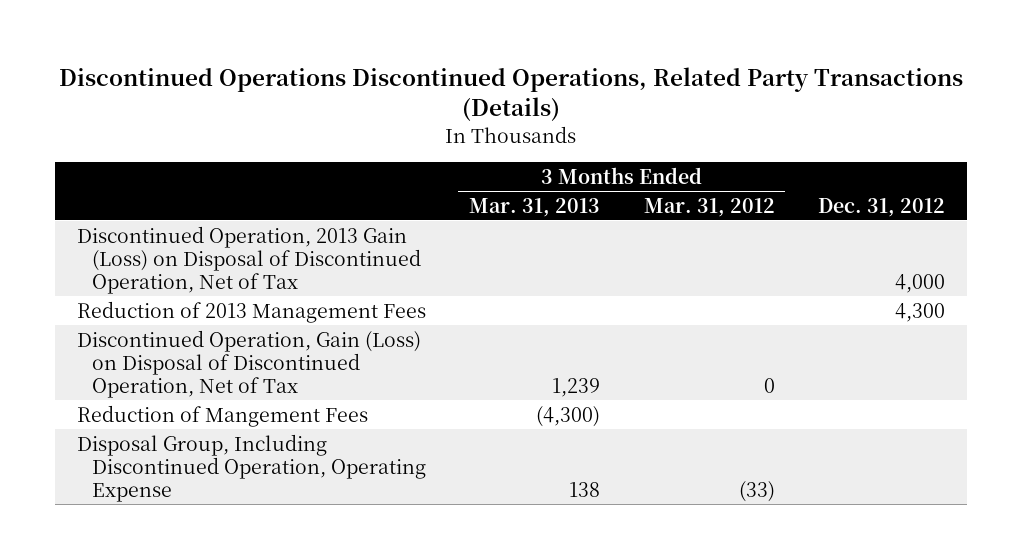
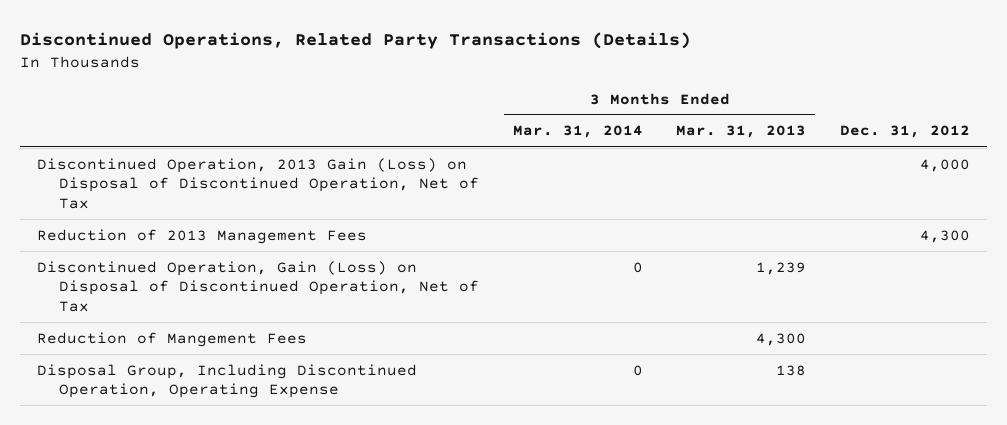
[58,66,963,122] Discontinued Operations Discontinued Operations, Related Party Transactions (Details) -> [20,32,692,50] Discontinued Operations, Related Party Transactions (Details)
[643,197,775,217] Mar. 31, 2012 -> none
none -> [512,125,643,139] Mar. 31, 2014
[536,405,601,427] (4,300) -> [756,332,807,346] 4,300

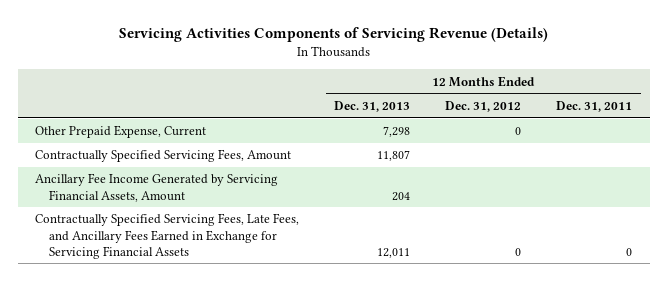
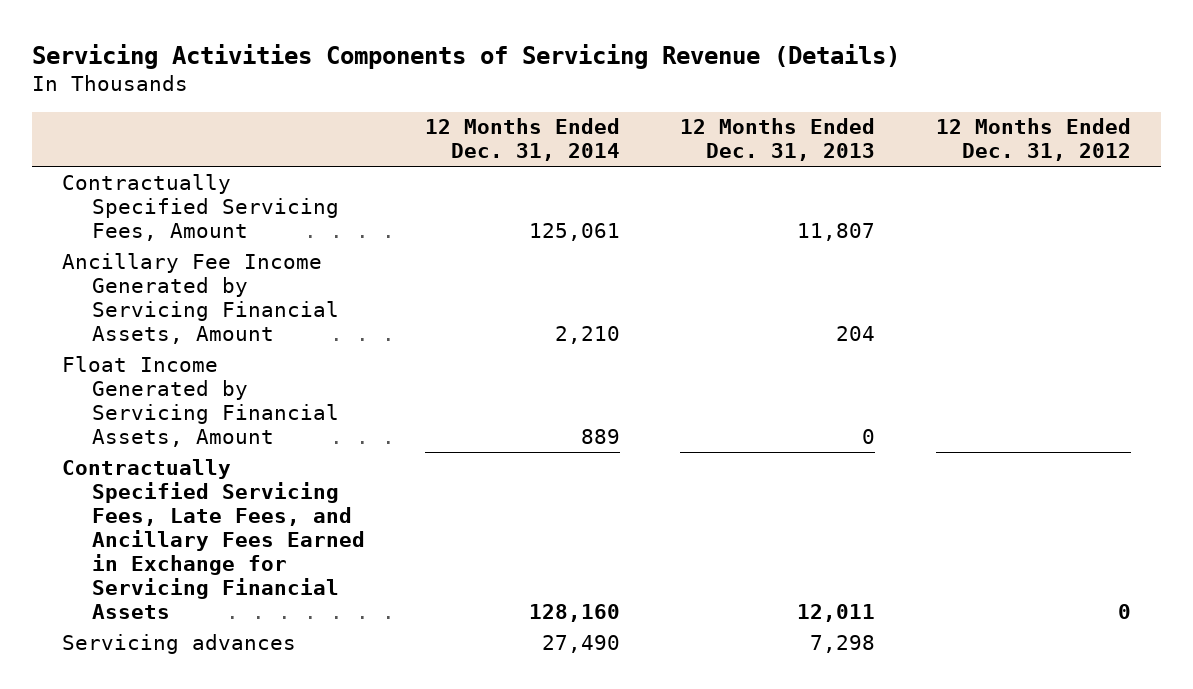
[556,101,633,113] Dec. 31, 2011 -> none
none -> [425,118,621,162] 12 Months Ended Dec. 31, 2014
[35,125,207,139] Other Prepaid Expense, Current -> none
none -> [62,355,339,447] Float Income Generated by Servicing Financial Assets, Amount
none -> [62,633,297,654] Servicing advances

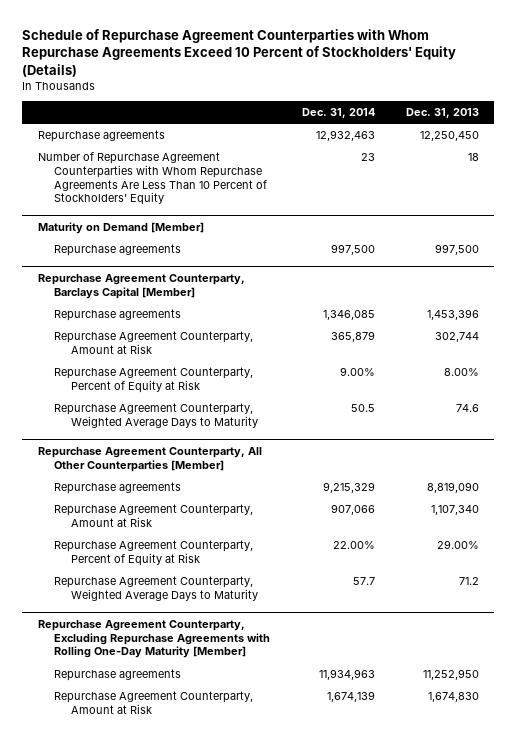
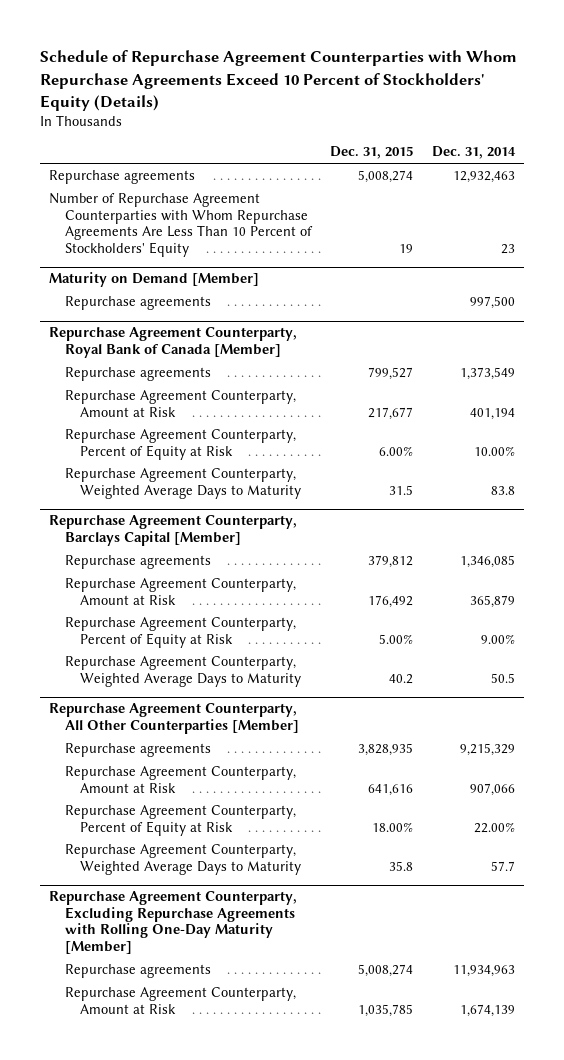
[405,108,479,119] Dec. 31, 2013 -> none
none -> [330,146,414,160] Dec. 31, 2015
none -> [49,327,298,358] Repurchase Agreement Counterparty, Royal Bank of Canada [Member]
none -> [64,367,211,382] Repurchase agreements
none -> [64,390,296,417] Repurchase Agreement Counterparty, Amount at Risk
none -> [64,429,296,460] Repurchase Agreement Counterparty, Percent of Equity at Risk
none -> [64,468,302,499] Repurchase Agreement Counterparty, Weighted Average Days to Maturity

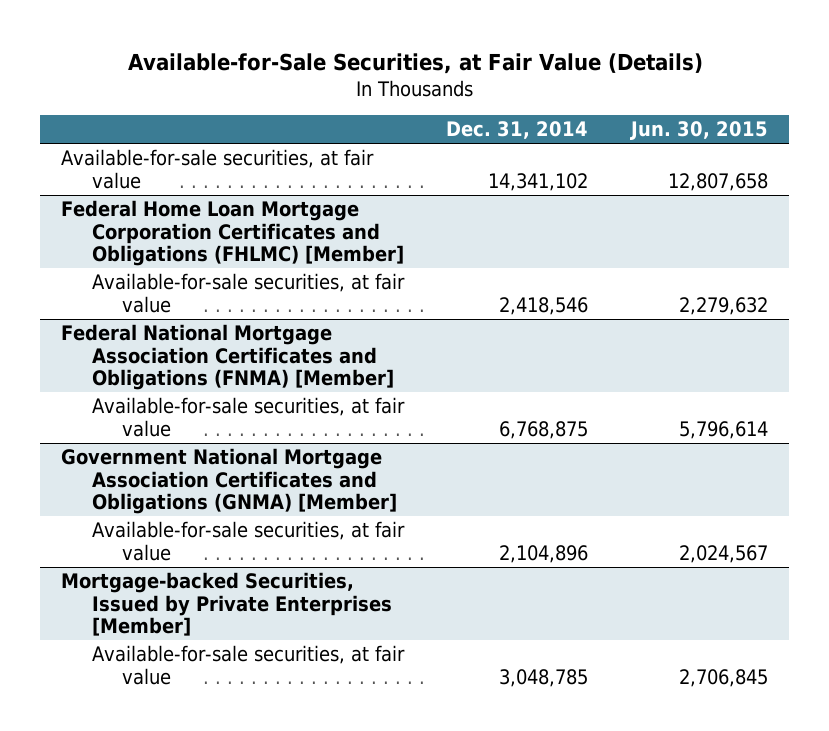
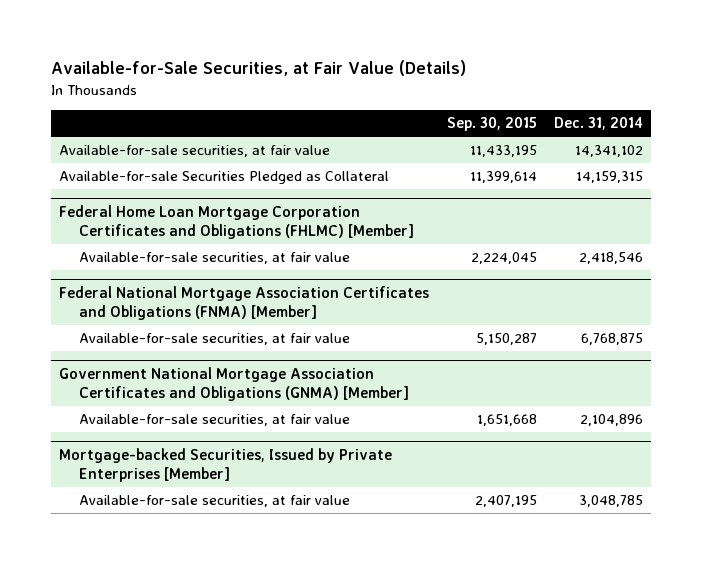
[630,121,769,141] Jun. 30, 2015 -> none
none -> [446,117,537,132] Sep. 30, 2015
none -> [59,171,390,185] Available-for-sale Securities Pledged as Collateral

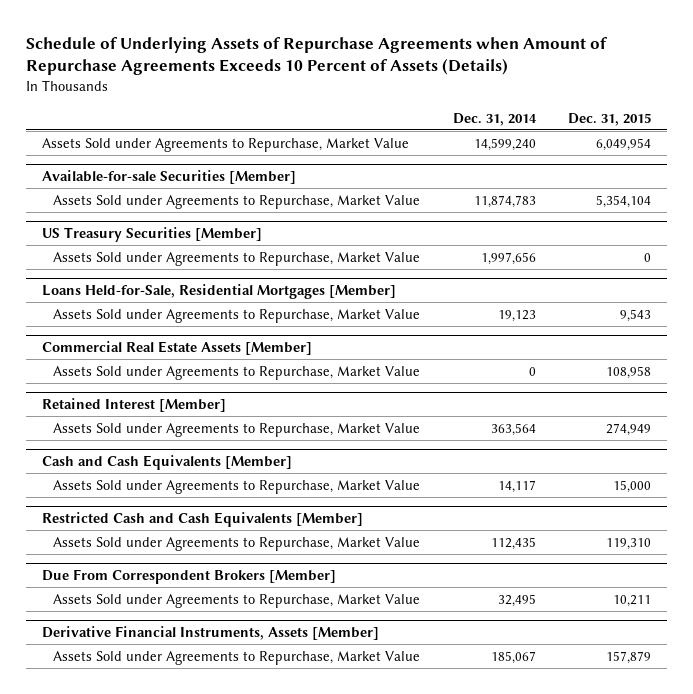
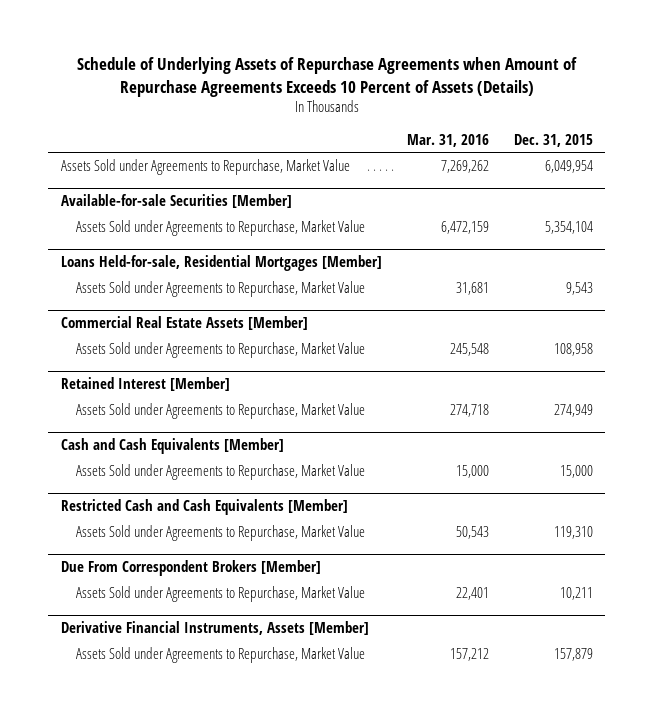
[452,112,537,126] Dec. 31, 2014 -> none
none -> [406,133,489,147] Mar. 31, 2016
[42,227,263,243] US Treasury Securities [Member] -> none
[53,251,421,266] Assets Sold under Agreements to Repurchase, Market Value -> none
[42,284,397,300] Loans Held-for-Sale, Residential Mortgages [Member] -> [60,255,382,272] Loans Held-for-sale, Residential Mortgages [Member]

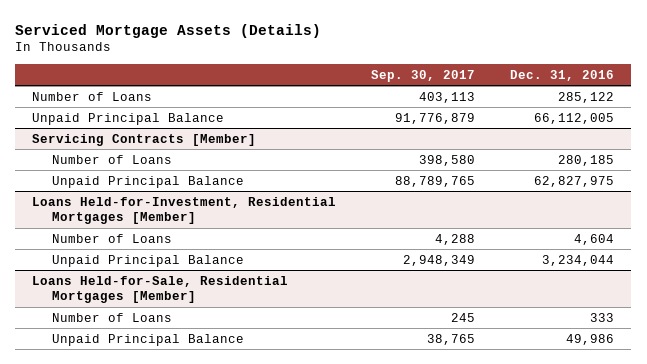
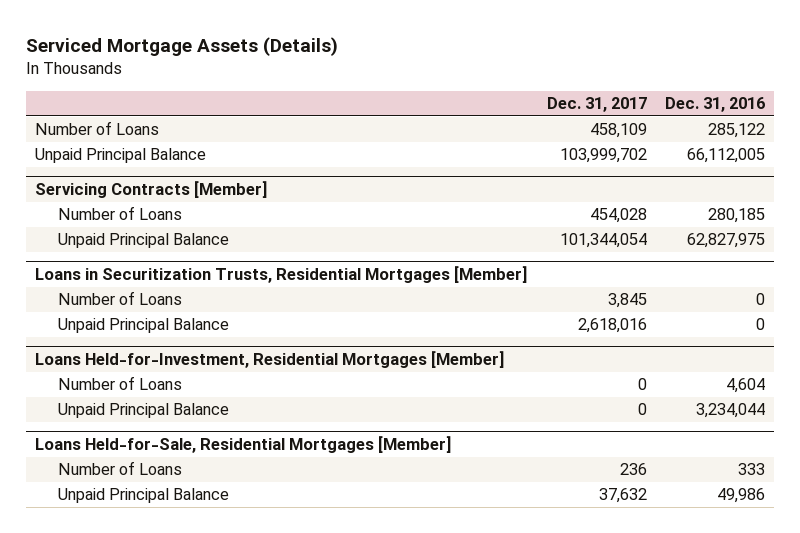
[371,69,476,82] Sep. 30, 2017 -> none
none -> [546,96,647,112] Dec. 31, 2017
none -> [35,266,529,284] Loans in Securitization Trusts, Residential Mortgages [Member]
none -> [57,291,182,306] Number of Loans
none -> [57,318,229,334] Unpaid Principal Balance

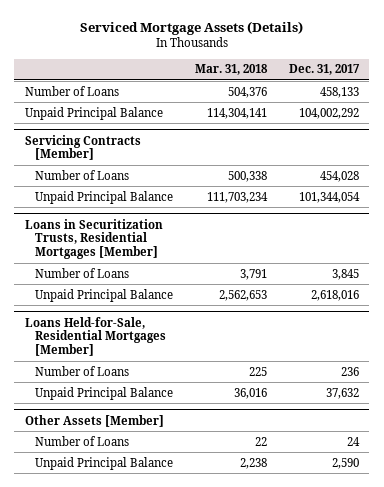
[664,96,765,112] Dec. 31, 2016 -> none
none -> [194,64,268,76] Mar. 31, 2018
[589,123,647,139] 458,109 -> [319,86,359,98] 458,133
[559,148,647,164] 103,999,702 -> [298,107,359,119] 104,002,292
[35,351,506,369] Loans Held-for-Investment, Residential Mortgages [Member] -> none
[57,376,182,391] Number of Loans -> none
[57,403,229,419] Unpaid Principal Balance -> none
none -> [25,414,165,427] Other Assets [Member]
none -> [35,435,130,446] Number of Loans
none -> [35,456,174,470] Unpaid Principal Balance

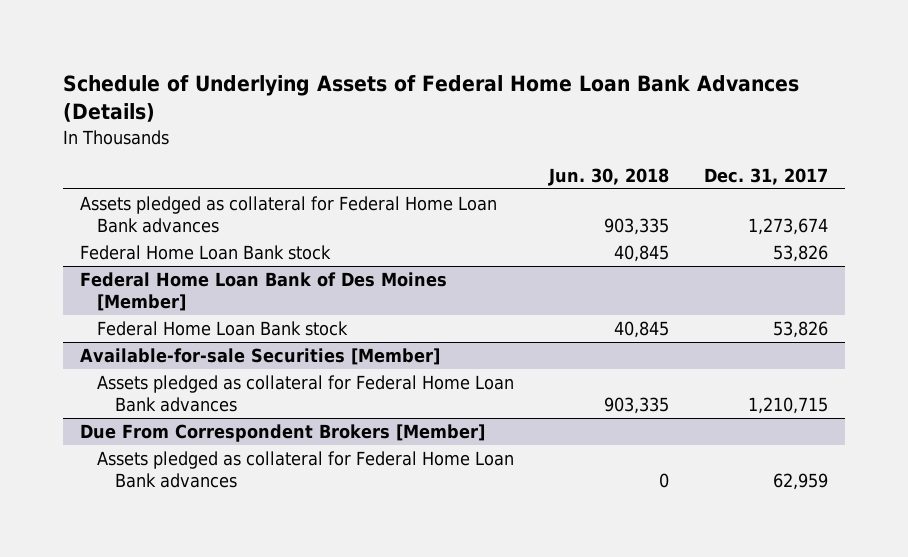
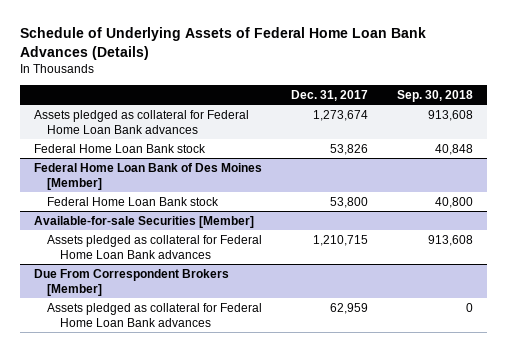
[548,167,670,186] Jun. 30, 2018 -> none
none -> [396,89,473,102] Sep. 30, 2018
[772,320,828,338] 53,826 -> [330,196,369,208] 53,800

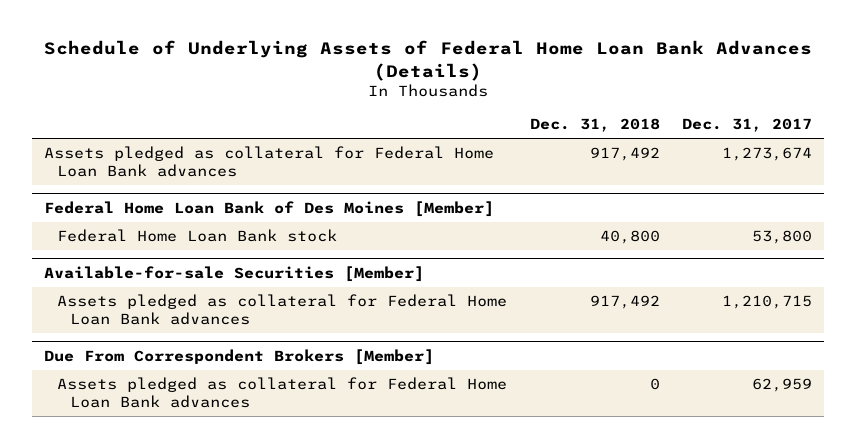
[396,89,473,102] Sep. 30, 2018 -> none
none -> [529,118,660,133] Dec. 31, 2018
[34,143,207,153] Federal Home Loan Bank stock -> none

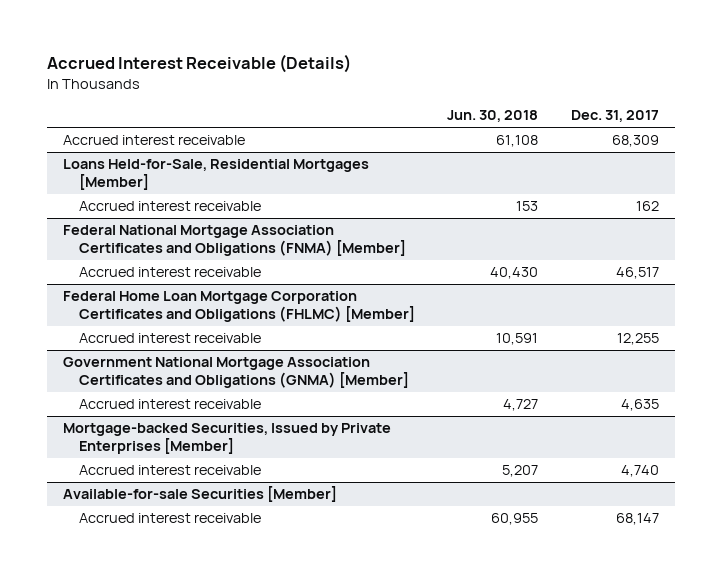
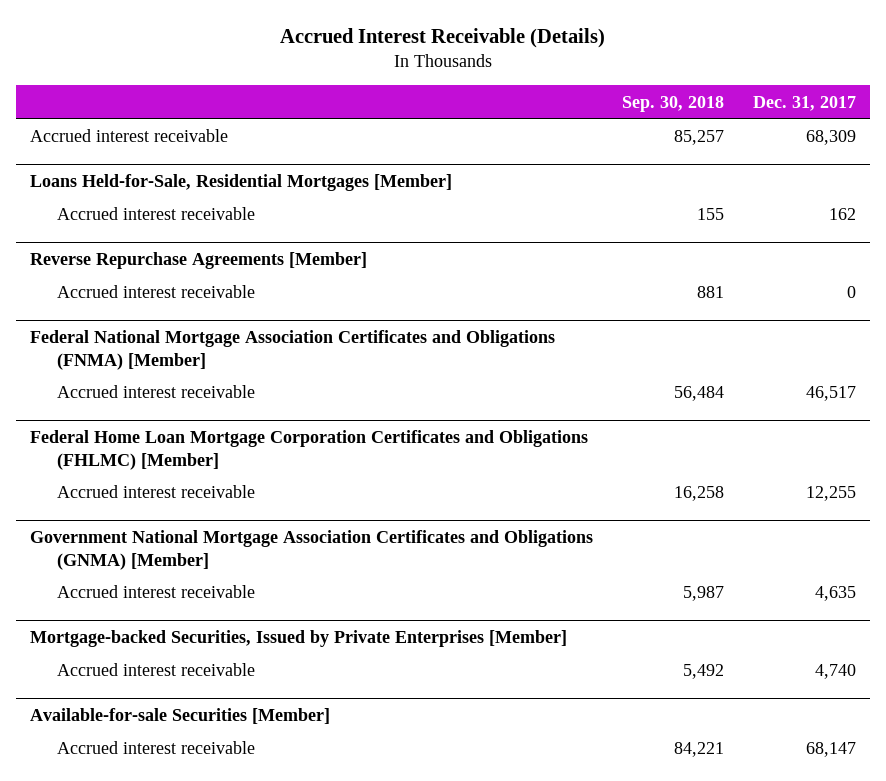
[447,110,539,123] Jun. 30, 2018 -> none
none -> [621,95,724,112] Sep. 30, 2018
none -> [30,251,368,269] Reverse Repurchase Agreements [Member]
none -> [57,285,256,299] Accrued interest receivable

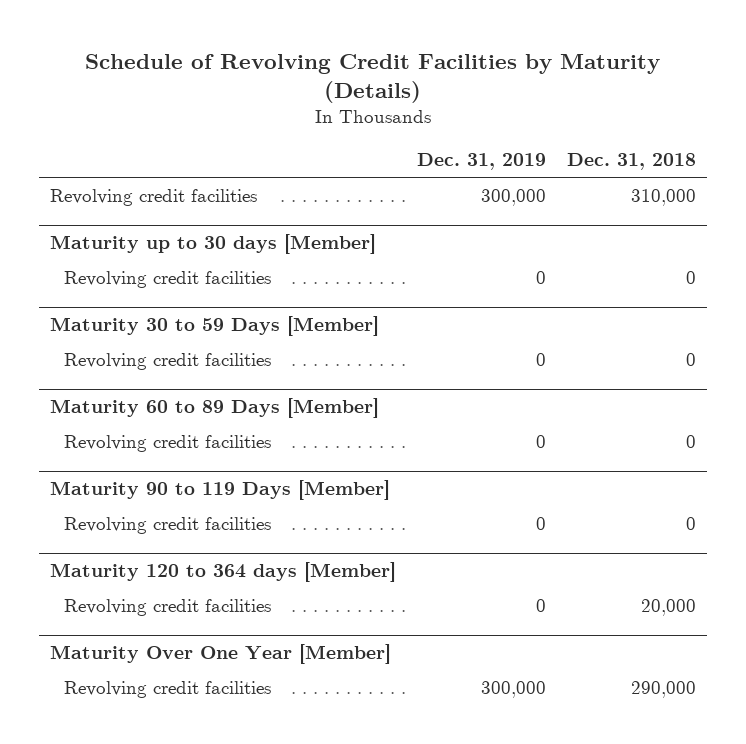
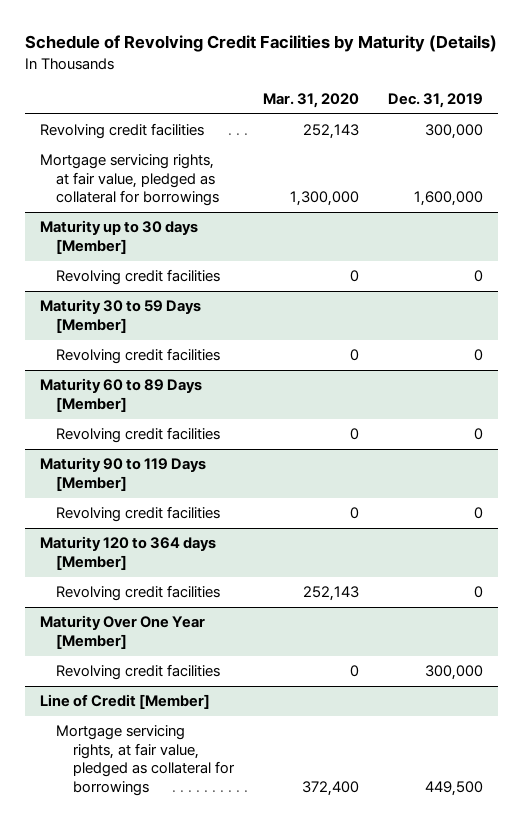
[567,153,697,171] Dec. 31, 2018 -> none
none -> [263,93,360,109] Mar. 31, 2020
none -> [39,154,220,207] Mortgage servicing rights, at fair value, pledged as collateral for borrowings
none -> [39,694,210,710] Line of Credit [Member]
none -> [56,725,235,796] Mortgage servicing rights, at fair value, pledged as collateral for borrowings

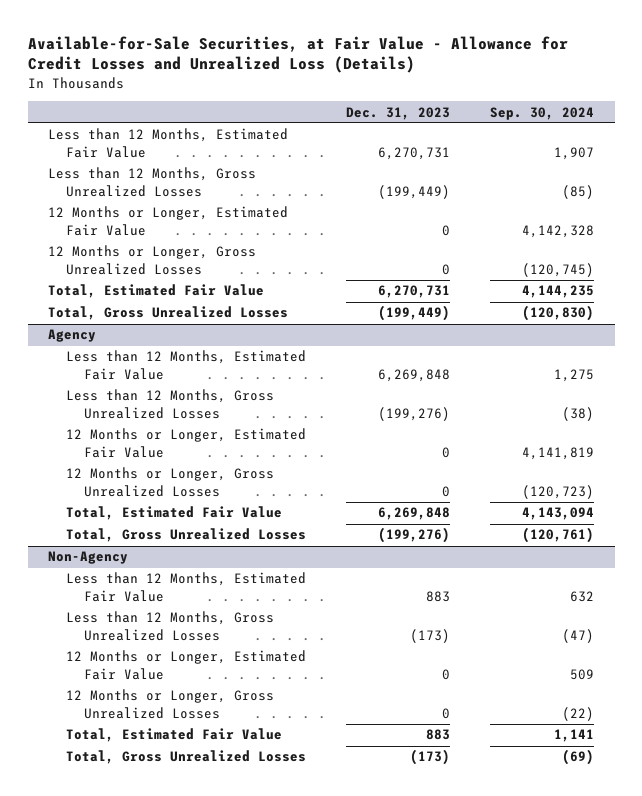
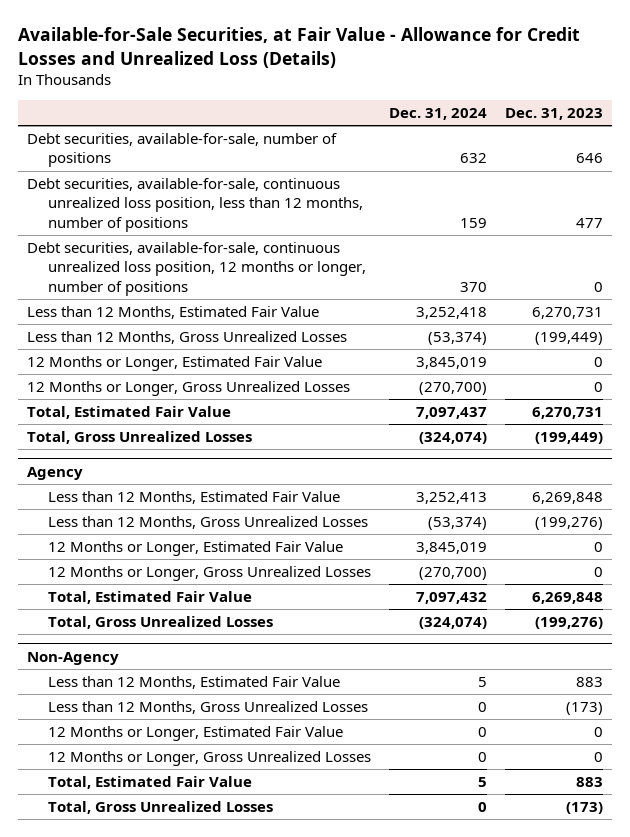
[490,106,595,120] Sep. 30, 2024 -> none
none -> [388,107,487,120] Dec. 31, 2024
none -> [27,133,338,168] Debt securities, available-for-sale, number of positions
none -> [27,178,363,232] Debt securities, available-for-sale, continuous unrealized loss position, less than 12 months, number of positions
none -> [27,242,366,296] Debt securities, available-for-sale, continuous unrealized loss position, 12 months or longer, number of positions

